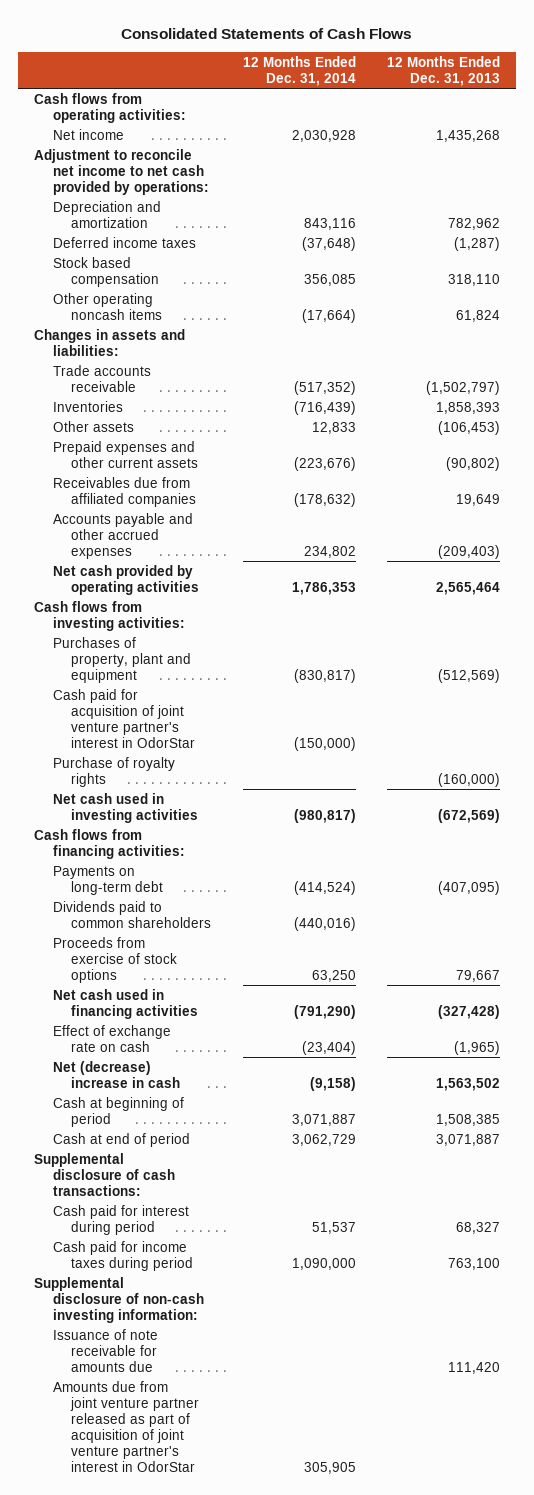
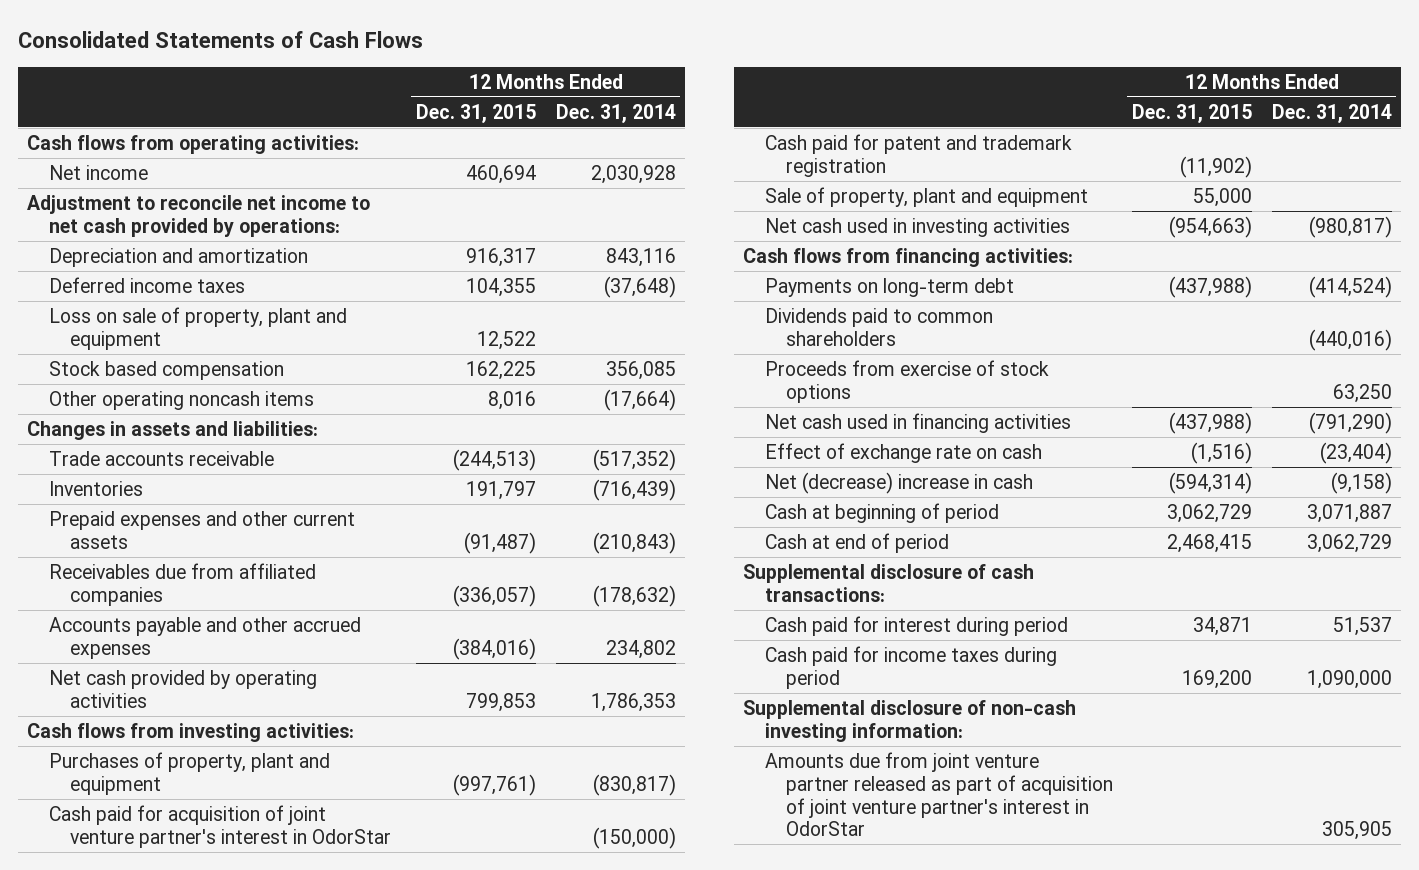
[387,56,501,87] 12 Months Ended Dec. 31, 2013 -> none
none -> [416,103,537,123] Dec. 31, 2015
none -> [48,306,347,350] Loss on sale of property, plant and equipment
[52,420,134,432] Other assets -> none
[293,456,356,471] (223,676) -> [592,531,676,554] (210,843)
[52,756,175,787] Purchase of royalty rights -> none
none -> [764,133,1072,177] Cash paid for patent and trademark registration
none -> [764,186,1088,207] Sale of property, plant and equipment
[52,1328,158,1372] Issuance of note receivable for amounts due -> none

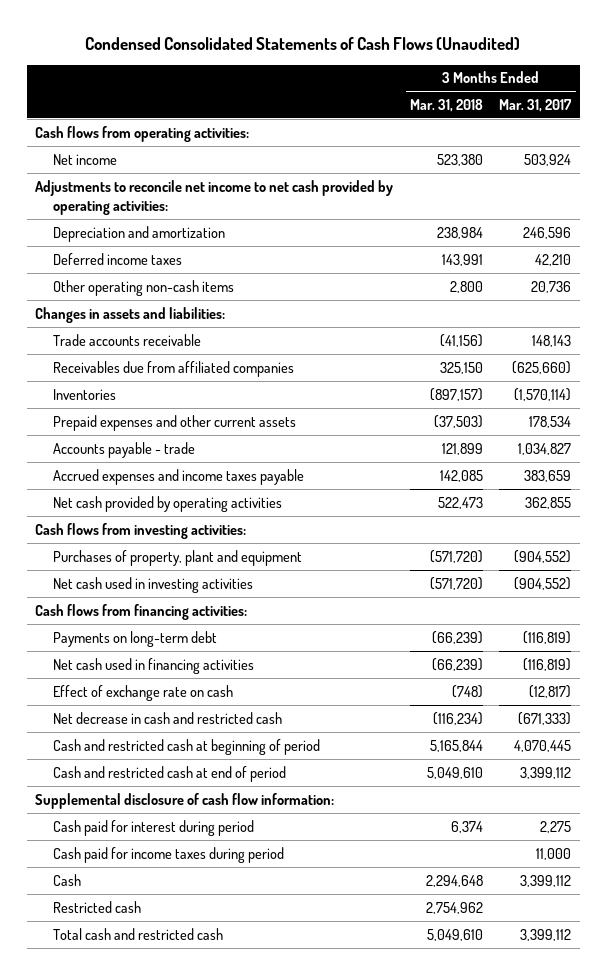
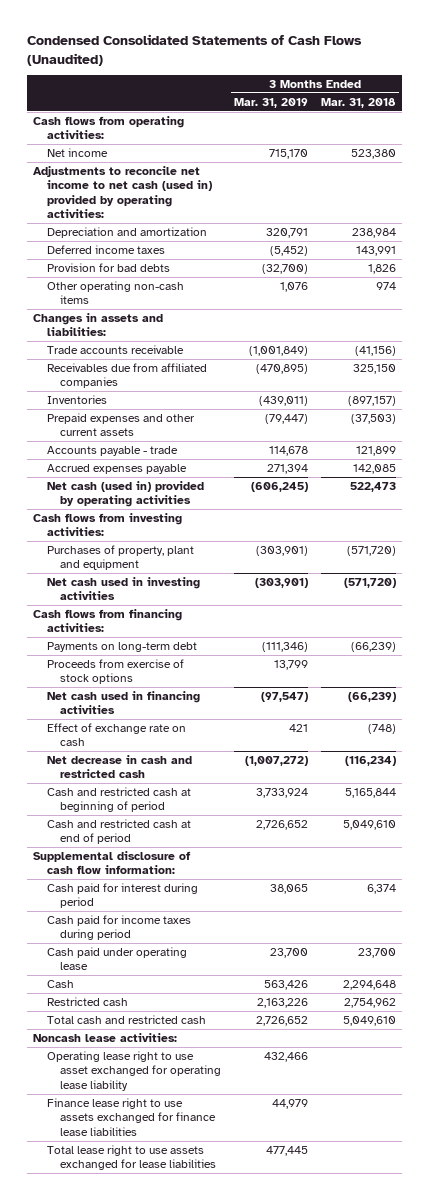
[499,98,573,112] Mar. 31, 2017 -> none
none -> [234,97,309,108] Mar. 31, 2019
[35,179,394,215] Adjustments to reconcile net income to net cash provided by operating activities: -> [33,165,212,219] Adjustments to reconcile net income to net cash (used in) provided by operating activities:
none -> [46,262,170,272] Provision for bad debts
[449,280,483,293] 2,800 -> [375,281,396,290] 974
[53,468,305,485] Accrued expenses and income taxes payable -> [46,463,187,474] Accrued expenses payable
[53,495,283,512] Net cash provided by operating activities -> [46,480,204,508] Net cash (used in) provided by operating activities
none -> [46,658,184,685] Proceeds from exercise of stock options
none -> [46,946,187,971] Cash paid under operating lease
none -> [33,1032,178,1042] Noncash lease activities:
none -> [46,1050,222,1091] Operating lease right to use asset exchanged for operating lease liability
none -> [46,1097,217,1136] Finance lease right to use assets exchanged for finance lease liabilities
none -> [46,1144,217,1171] Total lease right to use assets exchanged for lease liabilities

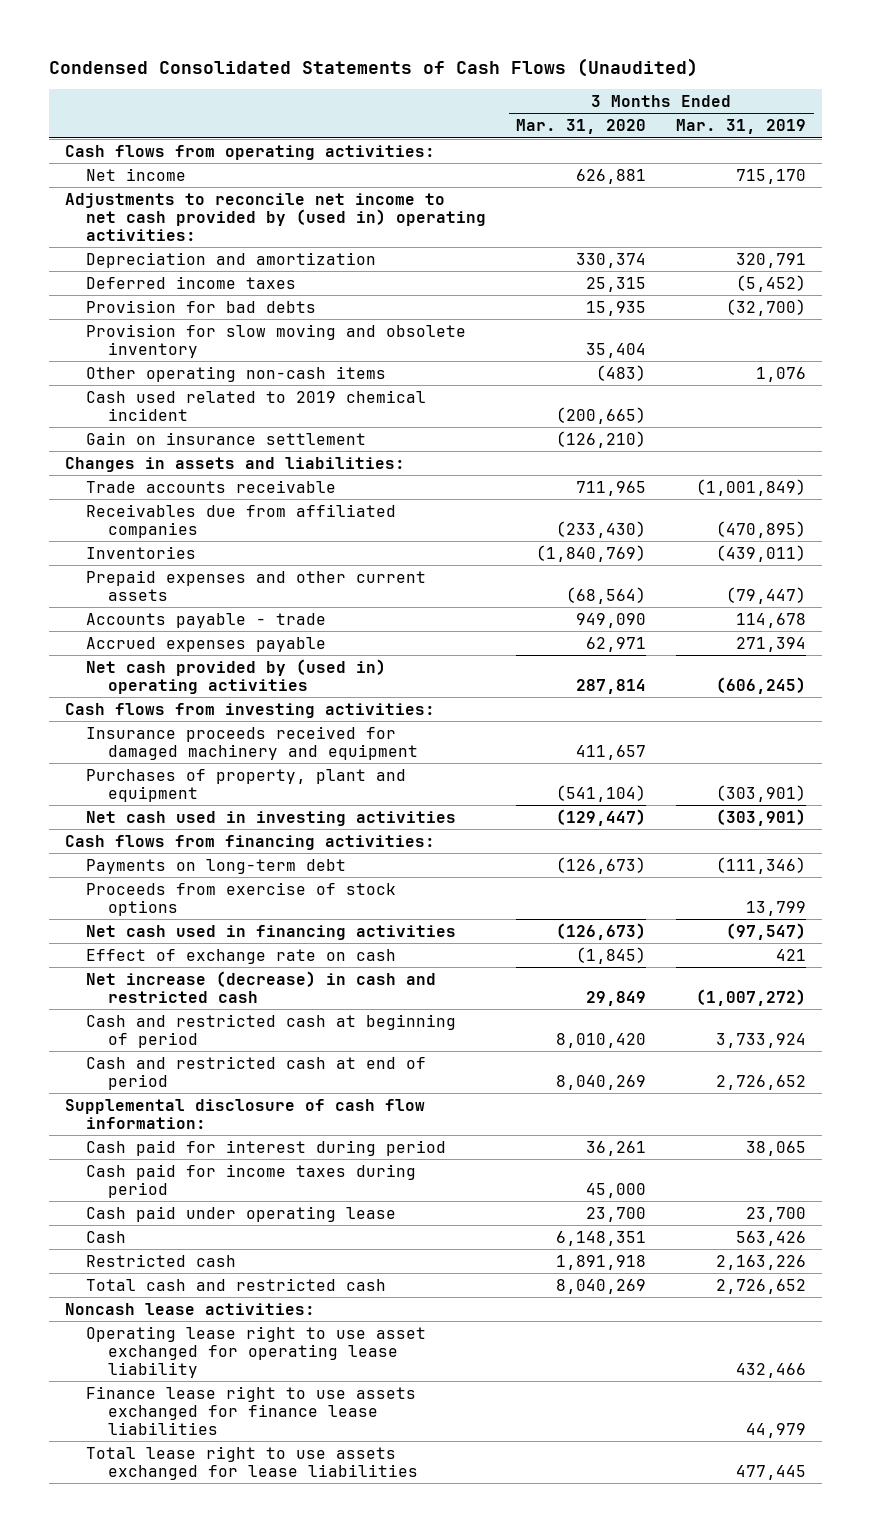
[320,97,396,108] Mar. 31, 2018 -> none
none -> [516,119,647,135] Mar. 31, 2020
[33,165,212,219] Adjustments to reconcile net income to net cash (used in) provided by operating activities: -> [64,192,487,241] Adjustments to reconcile net income to net cash provided by (used in) operating activities:
none -> [86,323,467,358] Provision for slow moving and obsolete inventory
none -> [86,389,427,421] Cash used related to 2019 chemical incident
none -> [86,431,367,445] Gain on insurance settlement
[46,480,204,508] Net cash (used in) provided by operating activities -> [86,658,387,694] Net cash provided by (used in) operating activities
none -> [86,725,418,760] Insurance proceeds received for damaged machinery and equipment
[46,754,192,779] Net decrease in cash and restricted cash -> [86,970,437,1003] Net increase (decrease) in cash and restricted cash

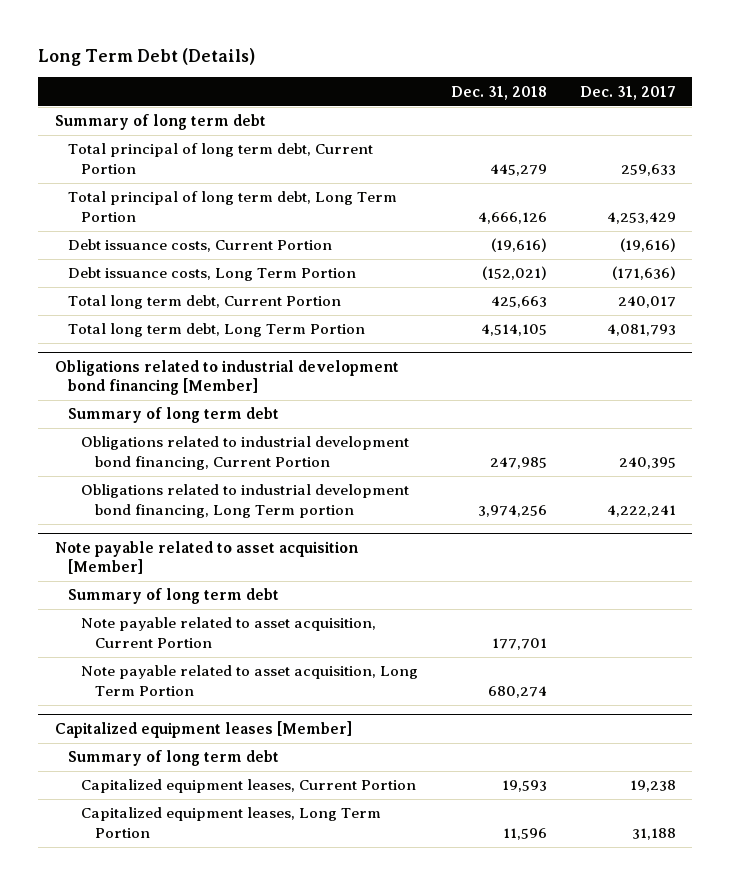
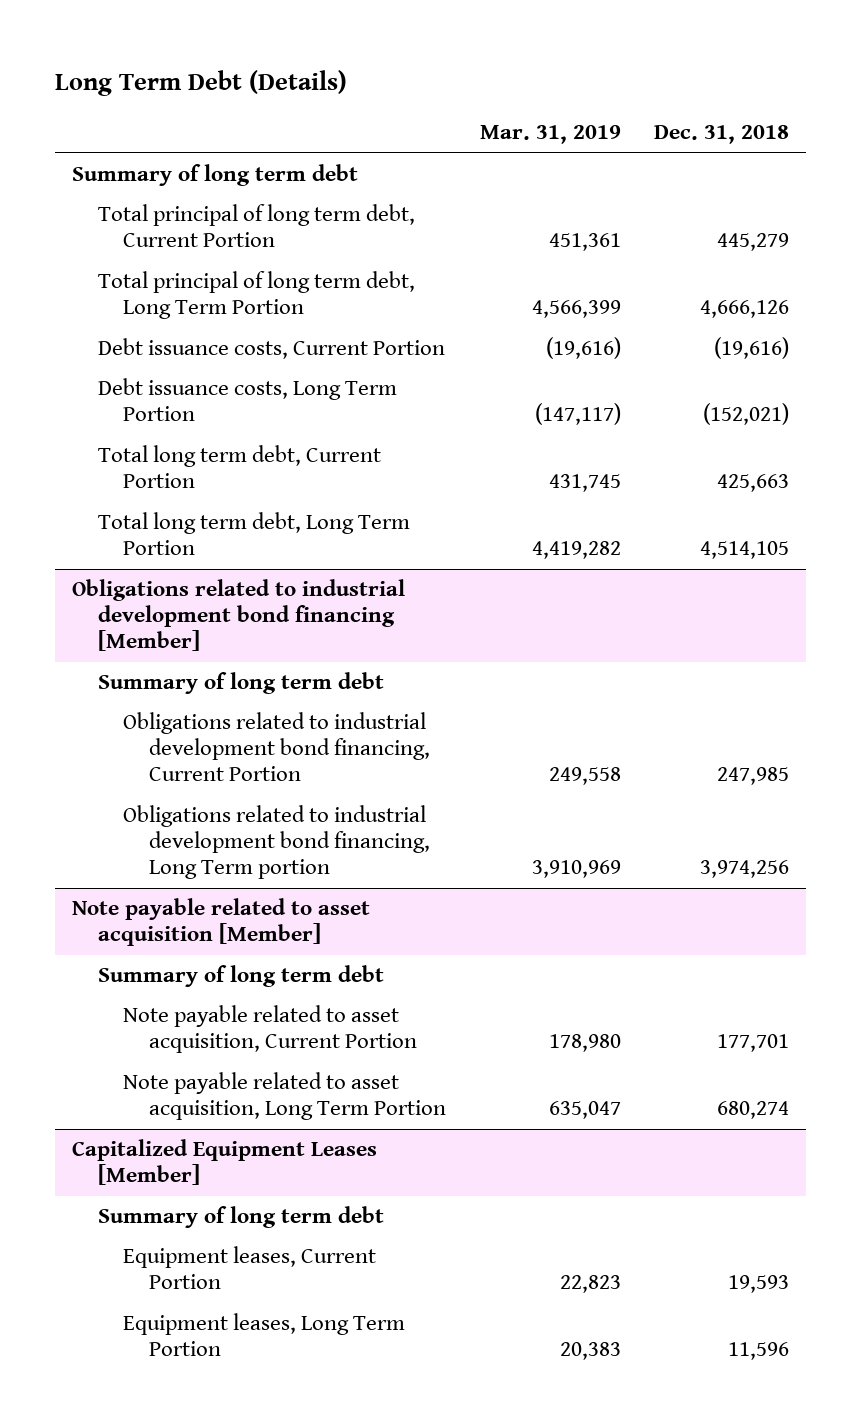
[579,85,676,100] Dec. 31, 2017 -> none
none -> [479,125,621,145] Mar. 31, 2019
[54,721,352,739] Capitalized equipment leases [Member] -> [72,1139,378,1186] Capitalized Equipment Leases [Member]
[81,779,417,794] Capitalized equipment leases, Current Portion -> [123,1246,377,1290] Equipment leases, Current Portion
[81,807,382,838] Capitalized equipment leases, Long Term Portion -> [123,1313,406,1357] Equipment leases, Long Term Portion

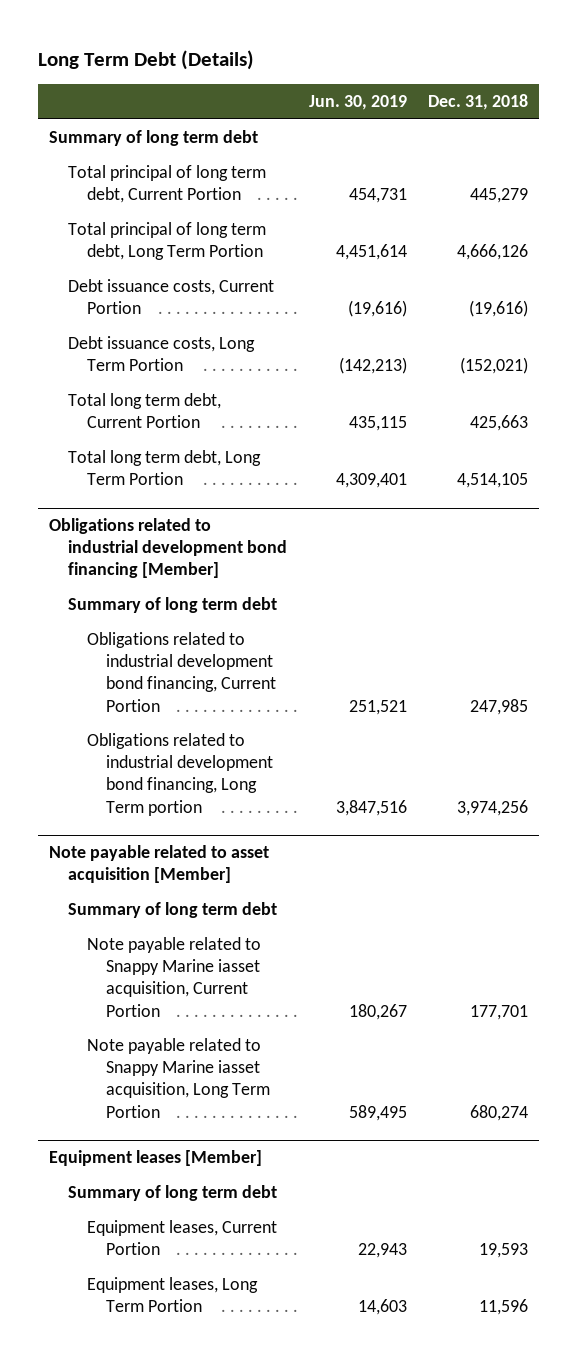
[479,125,621,145] Mar. 31, 2019 -> none
none -> [308,95,407,111] Jun. 30, 2019
[123,1005,418,1054] Note payable related to asset acquisition, Current Portion -> [86,937,261,1017] Note payable related to Snappy Marine iasset acquisition, Current Portion
[123,1072,447,1121] Note payable related to asset acquisition, Long Term Portion -> [86,1038,270,1118] Note payable related to Snappy Marine iasset acquisition, Long Term Portion
[72,1139,378,1186] Capitalized Equipment Leases [Member] -> [48,1150,262,1167] Equipment leases [Member]

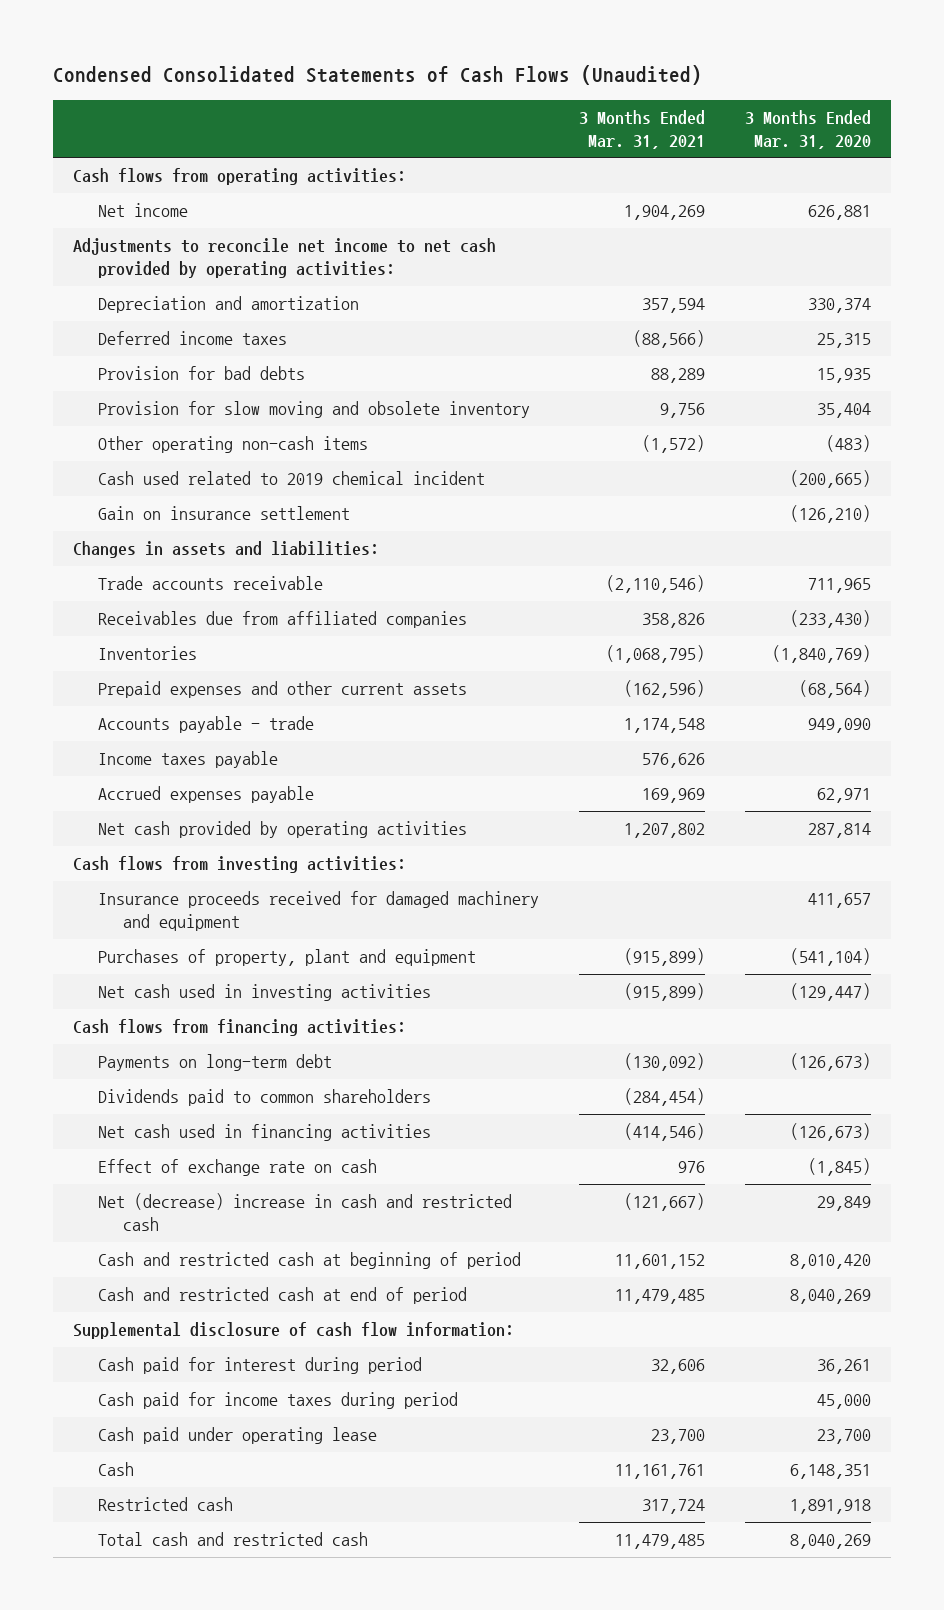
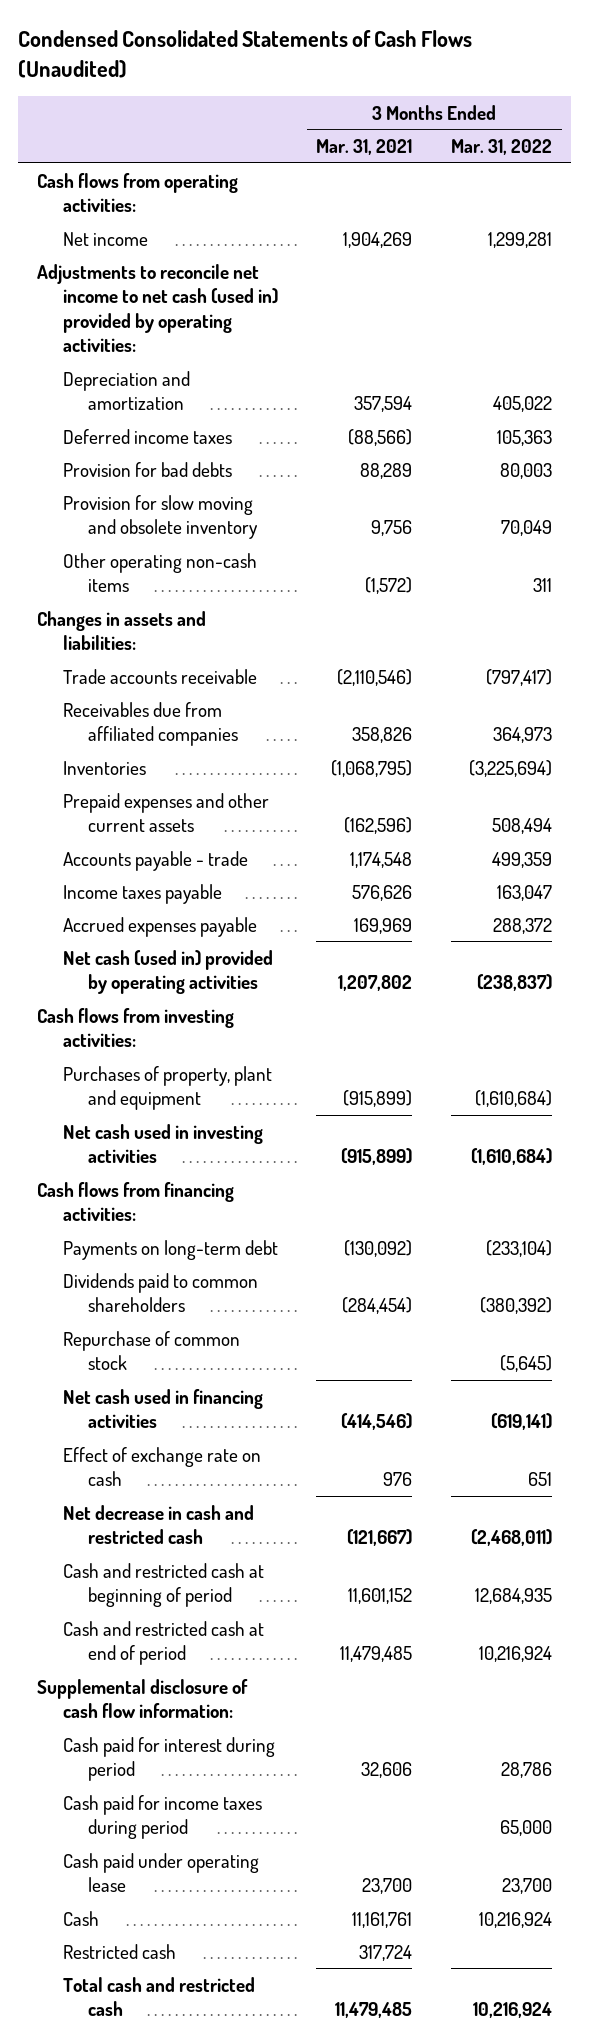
[745,109,872,149] 3 Months Ended Mar. 31, 2020 -> none
none -> [450,139,552,156] Mar. 31, 2022
[73,238,497,279] Adjustments to reconcile net income to net cash provided by operating activities: -> [36,263,278,353] Adjustments to reconcile net income to net cash (used in) provided by operating activities:
[97,471,485,486] Cash used related to 2019 chemical incident -> none
[97,506,350,521] Gain on insurance settlement -> none
[97,821,467,839] Net cash provided by operating activities -> [62,949,273,995] Net cash (used in) provided by operating activities
[97,891,539,932] Insurance proceeds received for damaged machinery and equipment -> none
none -> [62,1330,240,1371] Repurchase of common stock
[97,1193,512,1232] Net (decrease) increase in cash and restricted cash -> [62,1504,254,1545] Net decrease in cash and restricted cash

